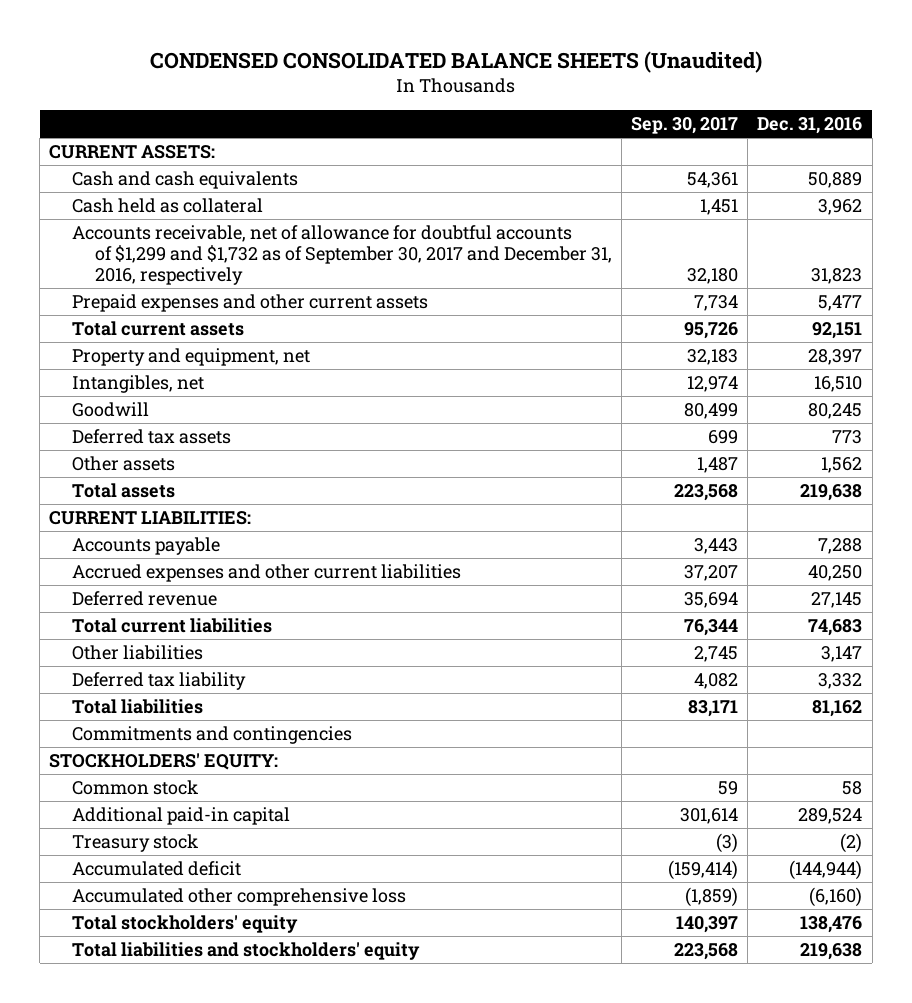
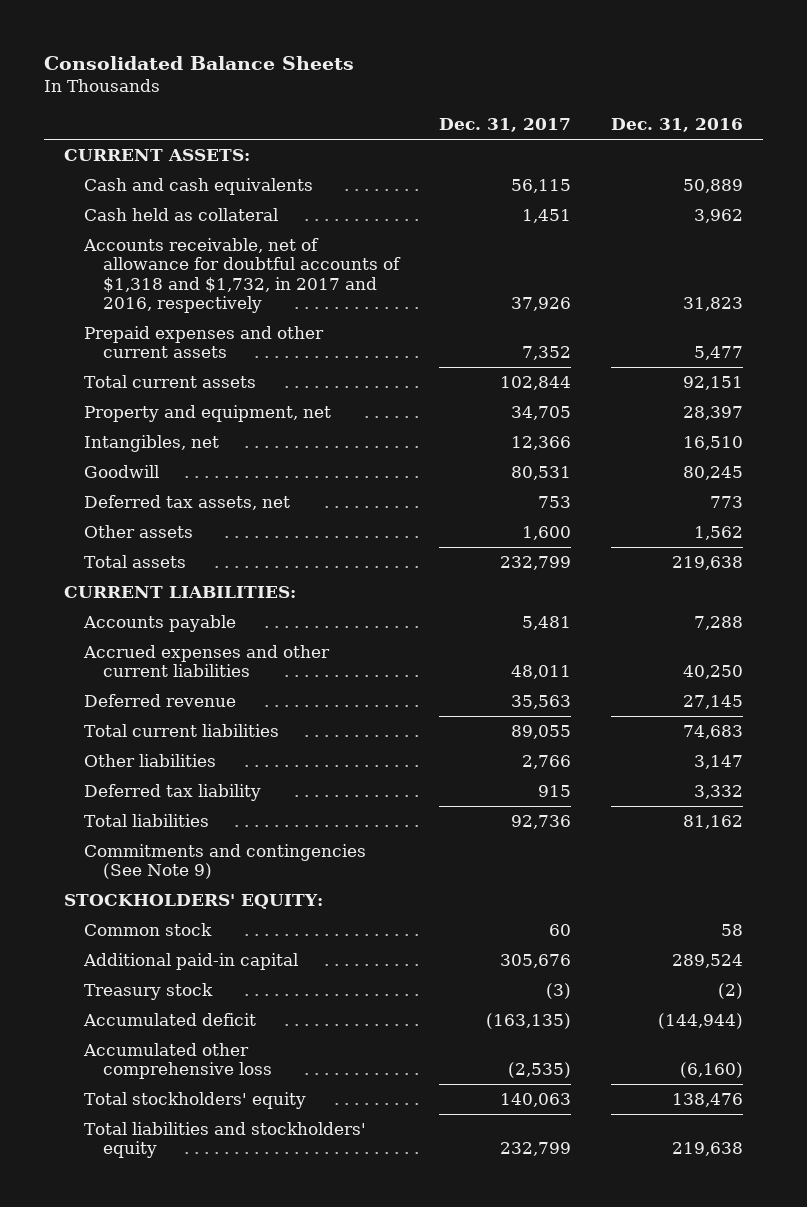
[149,50,762,73] CONDENSED CONSOLIDATED BALANCE SHEETS (Unaudited) -> [43,55,354,70] Consolidated Balance Sheets
[631,117,739,135] Sep. 30, 2017 -> none
none -> [439,117,572,132] Dec. 31, 2017
[71,225,612,286] Accounts receivable, net of allowance for doubtful accounts of $1,299 and $1,732 as of September 30, 2017 and December 31, 2016, respectively -> [82,238,402,313] Accounts receivable, net of allowance for doubtful accounts of $1,318 and $1,732, in 2017 and 2016, respectively
[71,429,231,445] Deferred tax assets -> [83,495,290,511] Deferred tax assets, net
[71,726,352,745] Commitments and contingencies -> [83,844,366,880] Commitments and contingencies (See Note 9)

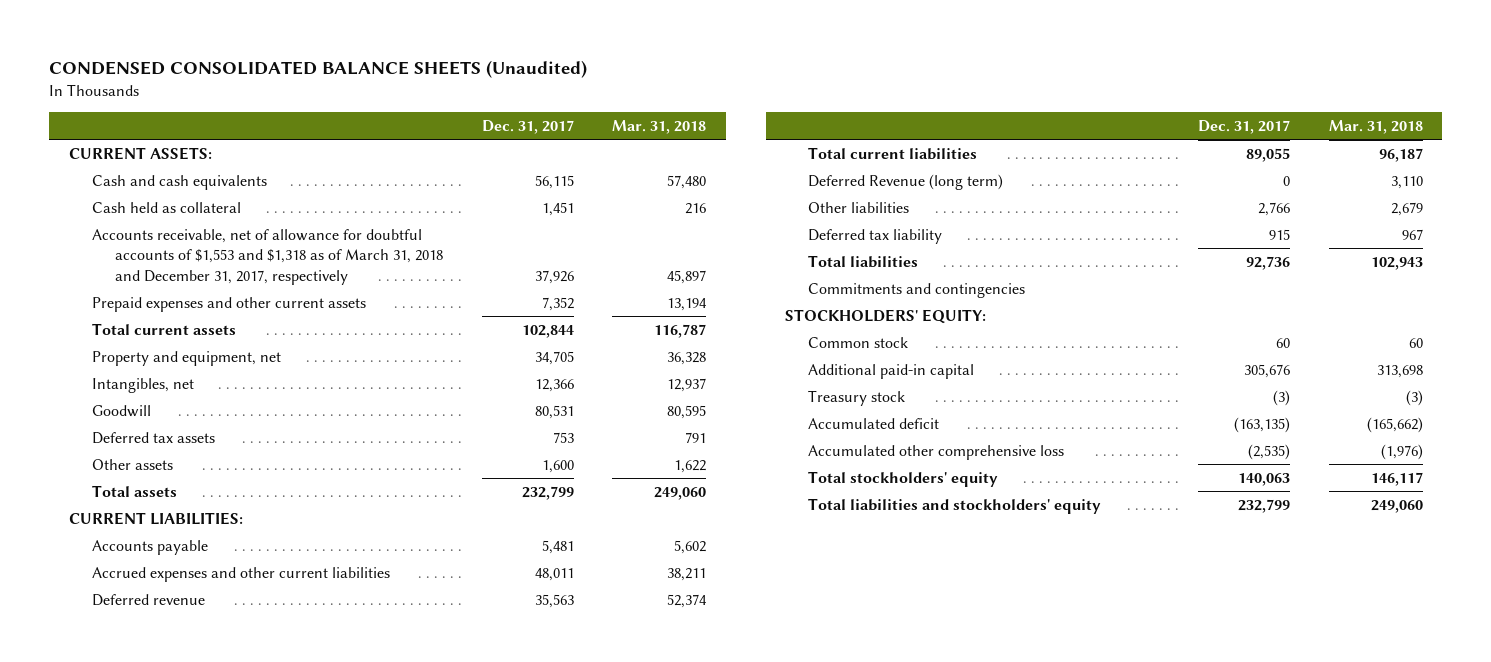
[43,55,354,70] Consolidated Balance Sheets -> [49,60,588,79] CONDENSED CONSOLIDATED BALANCE SHEETS (Unaudited)
[611,117,744,132] Dec. 31, 2016 -> none
none -> [612,119,707,134] Mar. 31, 2018
[82,238,402,313] Accounts receivable, net of allowance for doubtful accounts of $1,318 and $1,732, in 2017 and 2016, respectively -> [91,228,443,286] Accounts receivable, net of allowance for doubtful accounts of $1,553 and $1,318 as of March 31, 2018 and December 31, 2017, respectively
[83,495,290,511] Deferred tax assets, net -> [91,431,215,444] Deferred tax assets
none -> [808,173,1004,190] Deferred Revenue (long term)
[83,844,366,880] Commitments and contingencies (See Note 9) -> [808,282,1026,298] Commitments and contingencies

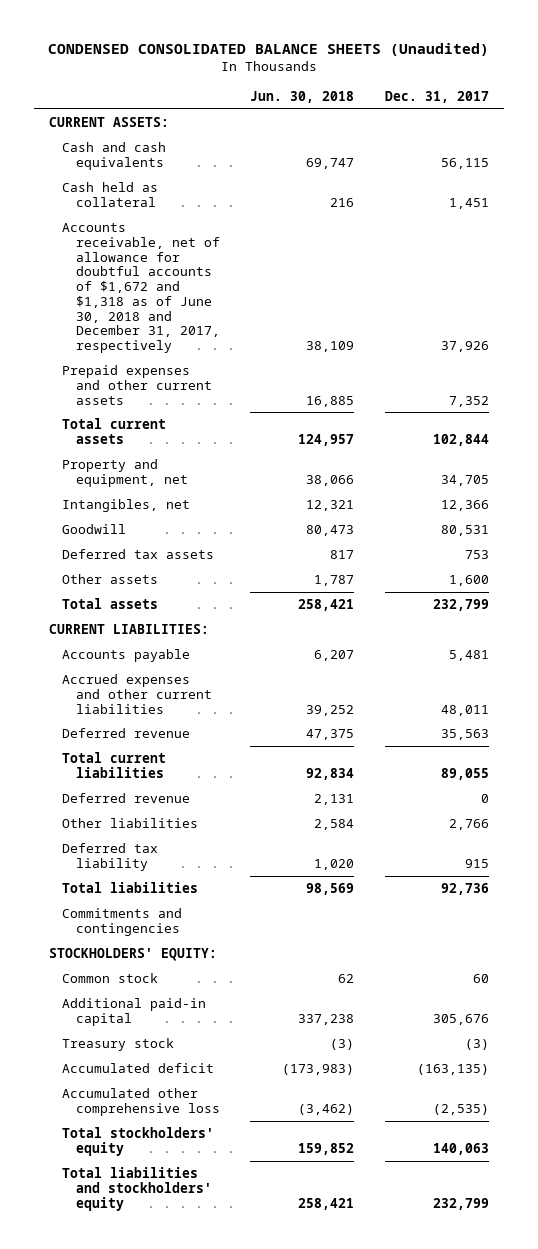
[612,119,707,134] Mar. 31, 2018 -> none
none -> [250,90,355,103] Jun. 30, 2018
[91,228,443,286] Accounts receivable, net of allowance for doubtful accounts of $1,553 and $1,318 as of March 31, 2018 and December 31, 2017, respectively -> [62,223,220,354] Accounts receivable, net of allowance for doubtful accounts of $1,672 and $1,318 as of June 30, 2018 and December 31, 2017, respectively
[808,173,1004,190] Deferred Revenue (long term) -> [62,793,191,804] Deferred revenue

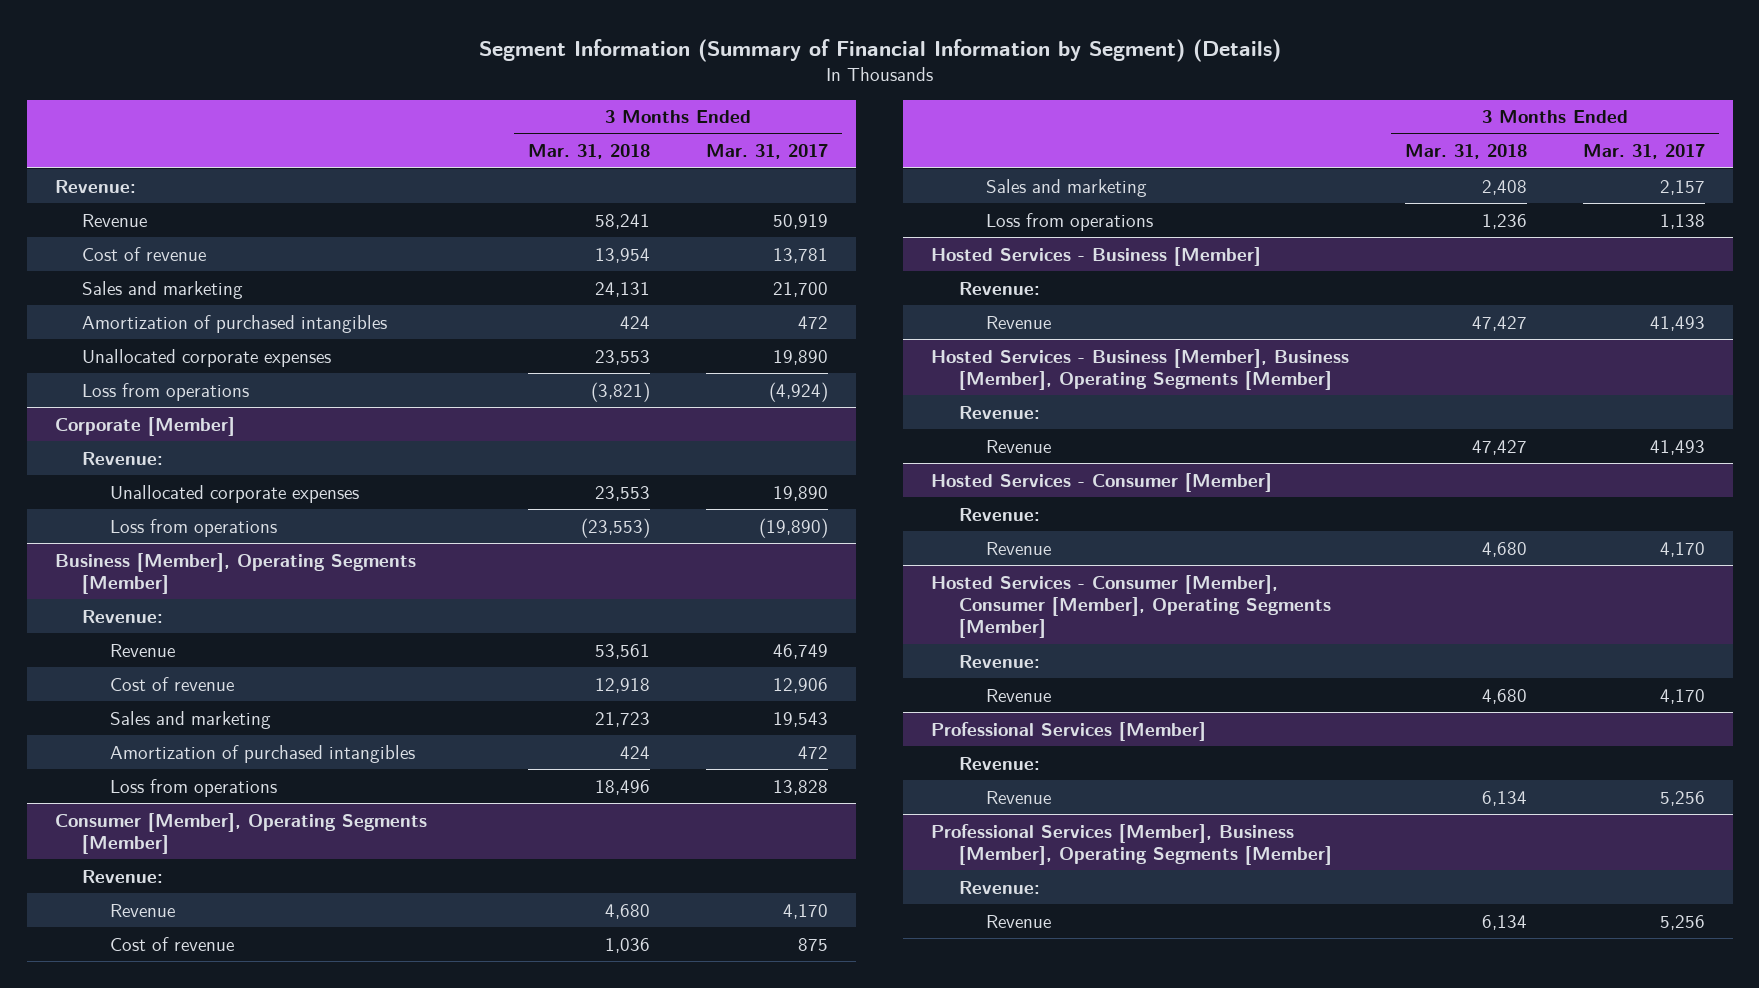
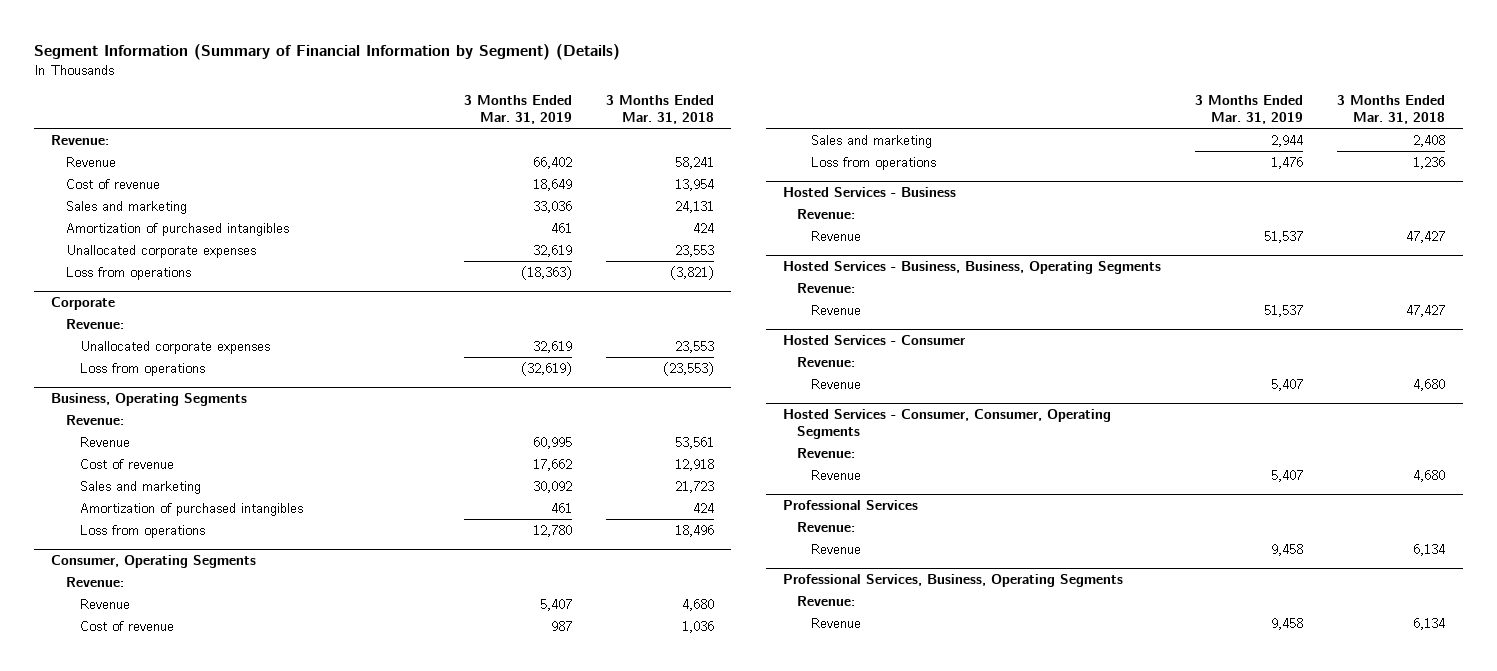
[706,144,829,160] Mar. 31, 2017 -> none
none -> [463,95,572,125] 3 Months Ended Mar. 31, 2019
[54,416,235,436] Corporate [Member] -> [51,297,116,311] Corporate
[54,552,416,594] Business [Member], Operating Segments [Member] -> [51,393,248,407] Business, Operating Segments
[54,812,427,854] Consumer [Member], Operating Segments [Member] -> [51,555,257,569] Consumer, Operating Segments
[930,246,1261,266] Hosted Services - Business [Member] -> [783,187,957,198] Hosted Services - Business
[930,348,1349,390] Hosted Services - Business [Member], Business [Member], Operating Segments [Member] -> [783,261,1162,275] Hosted Services - Business, Business, Operating Segments
[930,472,1272,492] Hosted Services - Consumer [Member] -> [783,335,966,346] Hosted Services - Consumer
[930,574,1331,639] Hosted Services - Consumer [Member], Consumer [Member], Operating Segments [Member] -> [783,409,1112,440] Hosted Services - Consumer, Consumer, Operating Segments
[930,721,1206,741] Professional Services [Member] -> [783,500,919,511] Professional Services
[930,823,1332,865] Professional Services [Member], Business [Member], Operating Segments [Member] -> [783,574,1124,588] Professional Services, Business, Operating Segments

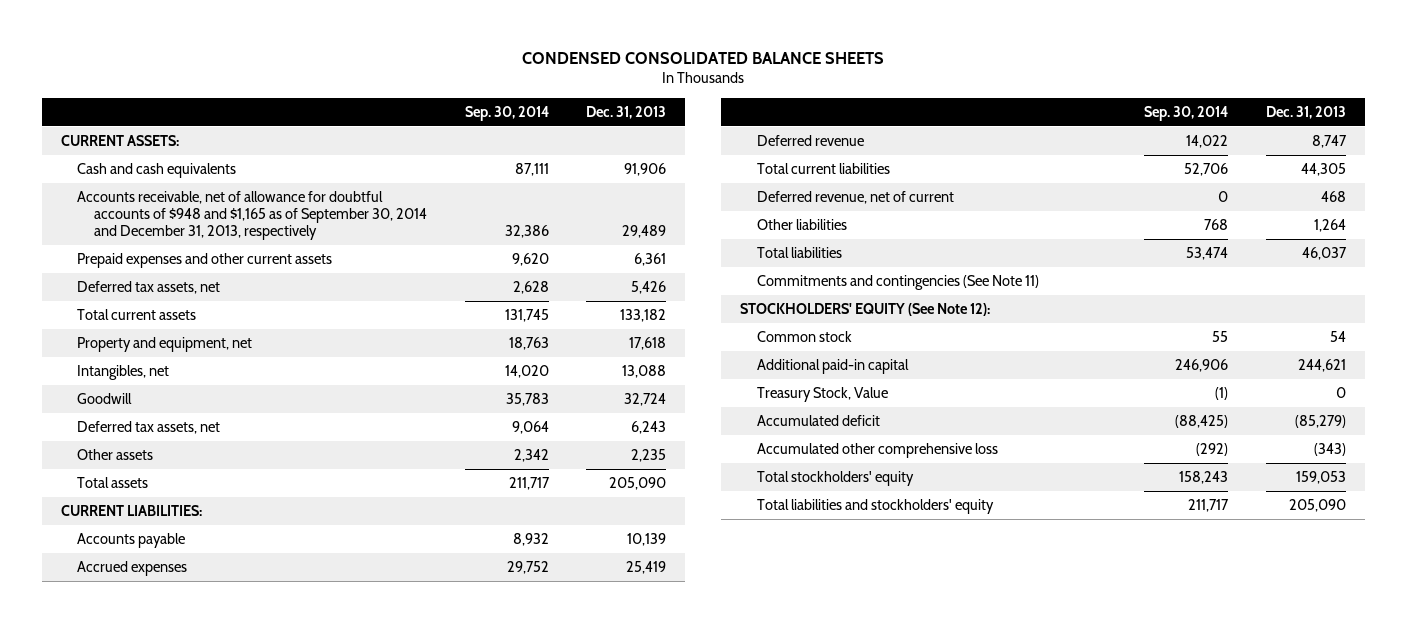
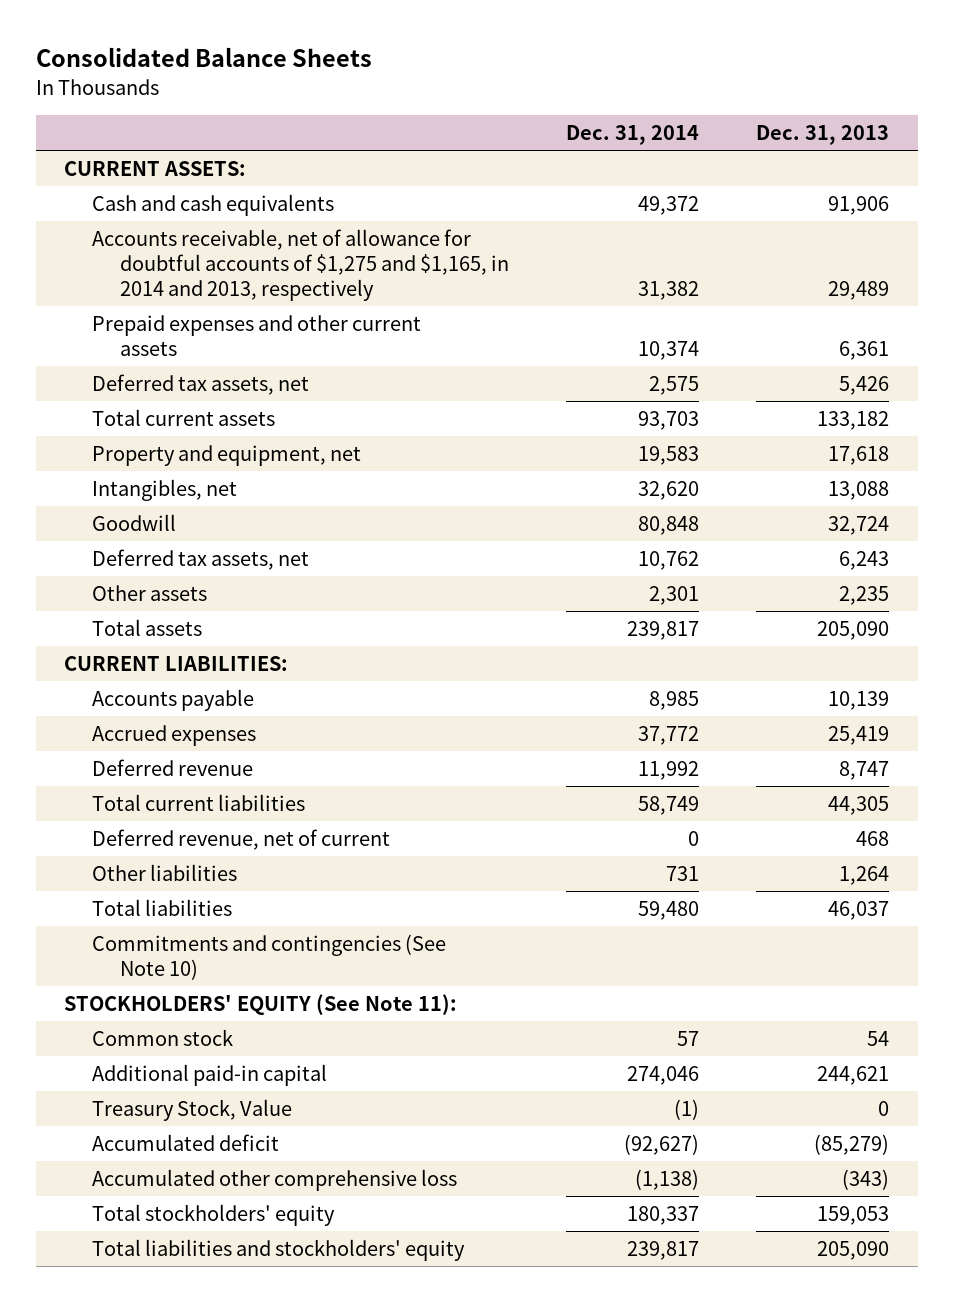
[522,52,885,65] CONDENSED CONSOLIDATED BALANCE SHEETS -> [35,47,372,68] Consolidated Balance Sheets
[464,105,549,121] Sep. 30, 2014 -> none
none -> [566,124,700,145] Dec. 31, 2014
[77,191,428,241] Accounts receivable, net of allowance for doubtful accounts of $948 and $1,165 as of September 30, 2014 and December 31, 2013, respectively -> [92,228,510,301] Accounts receivable, net of allowance for doubtful accounts of $1,275 and $1,165, in 2014 and 2013, respectively
[756,275,1039,291] Commitments and contingencies (See Note 11) -> [92,933,447,980] Commitments and contingencies (See Note 10)
[739,303,990,317] STOCKHOLDERS' EQUITY (See Note 12): -> [64,993,458,1015] STOCKHOLDERS' EQUITY (See Note 11):

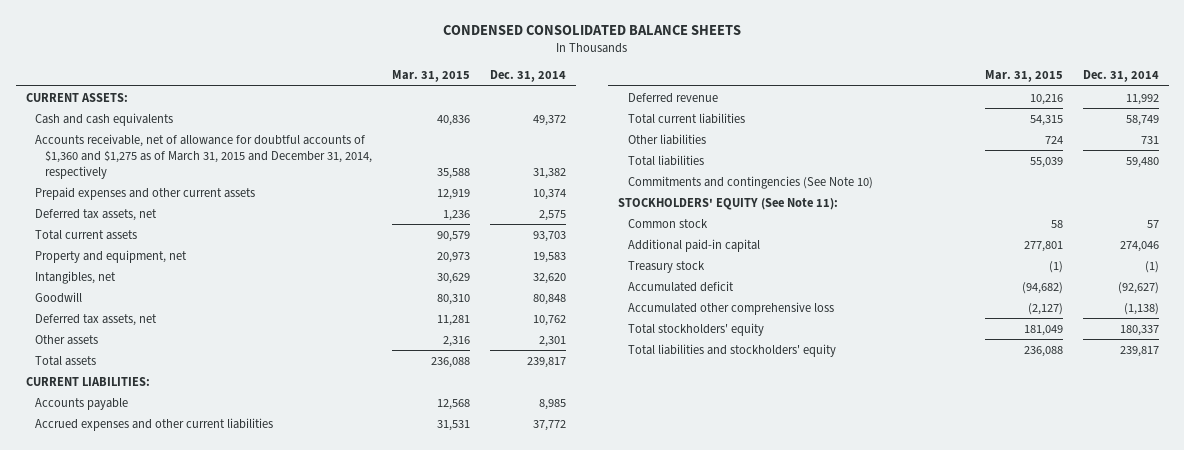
[35,47,372,68] Consolidated Balance Sheets -> [443,25,742,36] CONDENSED CONSOLIDATED BALANCE SHEETS
[756,124,890,145] Dec. 31, 2013 -> none
none -> [392,70,471,83] Mar. 31, 2015
[92,228,510,301] Accounts receivable, net of allowance for doubtful accounts of $1,275 and $1,165, in 2014 and 2013, respectively -> [35,133,373,179] Accounts receivable, net of allowance for doubtful accounts of $1,360 and $1,275 as of March 31, 2015 and December 31, 2014, respectively
[92,724,257,746] Accrued expenses -> [35,417,274,431] Accrued expenses and other current liabilities
[92,828,391,850] Deferred revenue, net of current -> none
[92,1098,293,1121] Treasury Stock, Value -> [627,260,705,273] Treasury stock

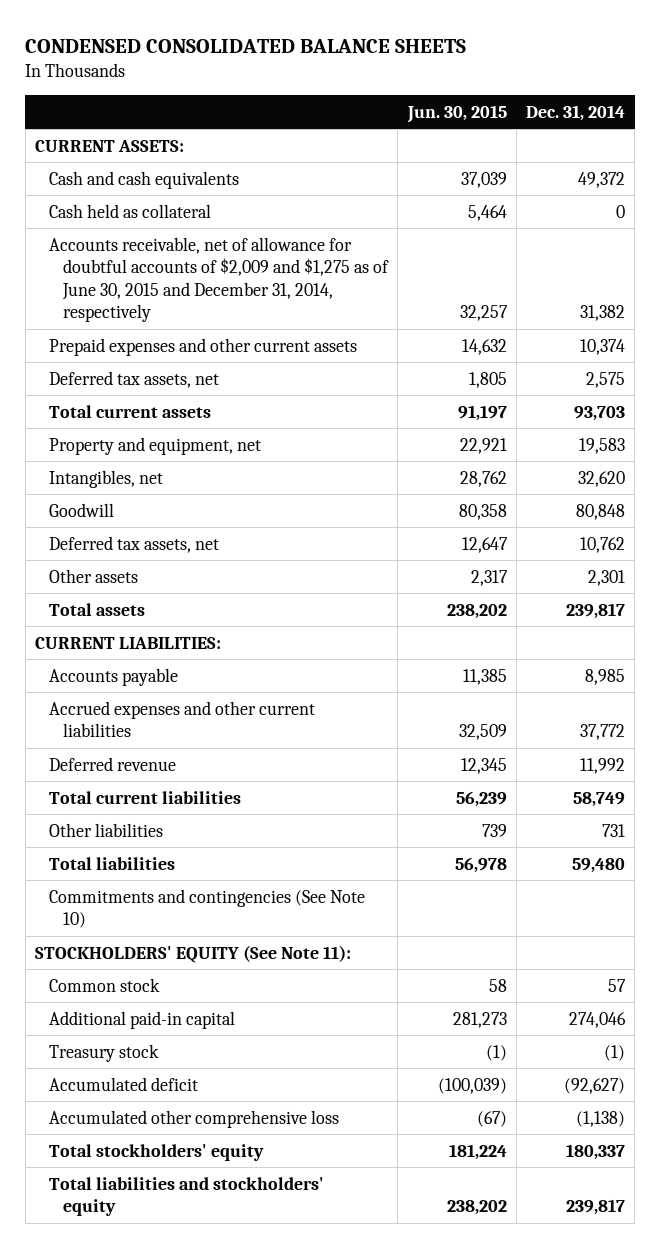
[392,70,471,83] Mar. 31, 2015 -> none
none -> [406,104,507,123] Jun. 30, 2015
none -> [49,203,212,218] Cash held as collateral
[35,133,373,179] Accounts receivable, net of allowance for doubtful accounts of $1,360 and $1,275 as of March 31, 2015 and December 31, 2014, respectively -> [49,236,390,323] Accounts receivable, net of allowance for doubtful accounts of $2,009 and $1,275 as of June 30, 2015 and December 31, 2014, respectively

